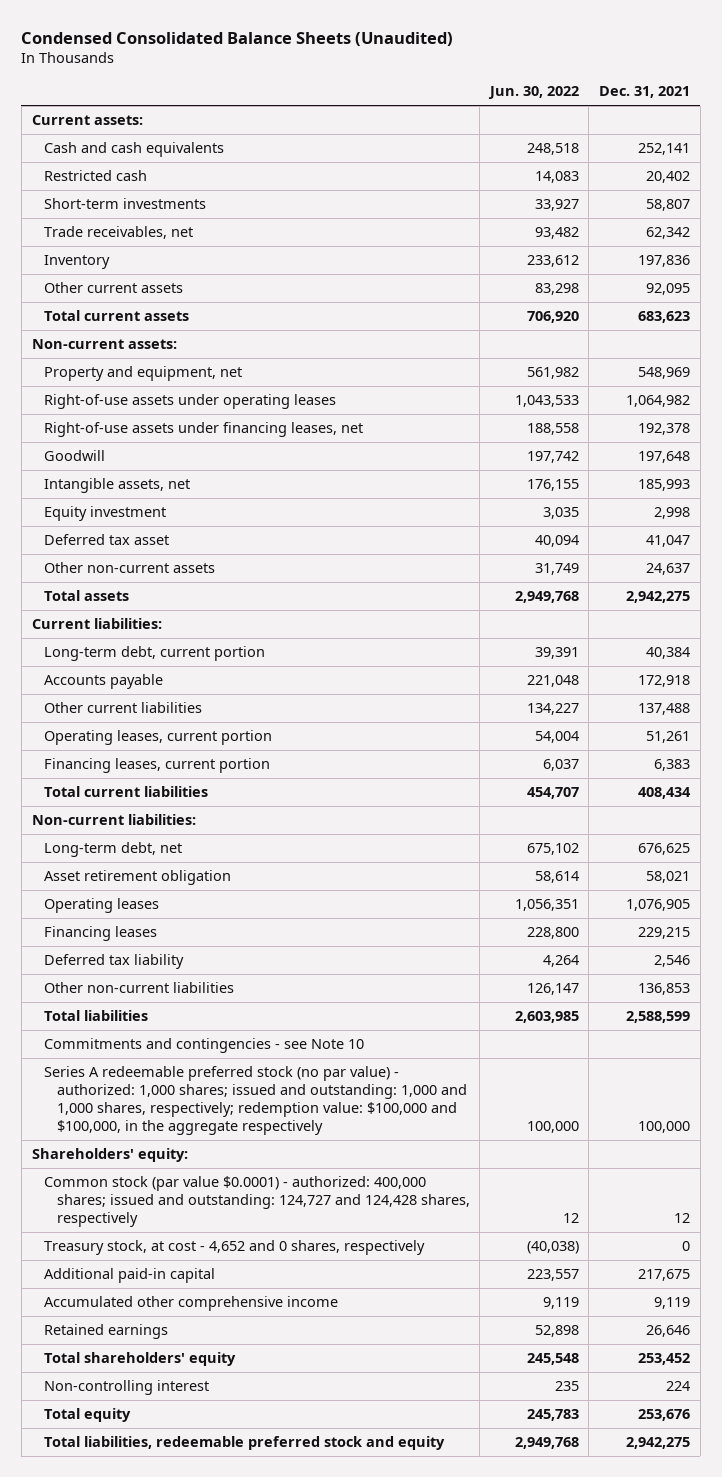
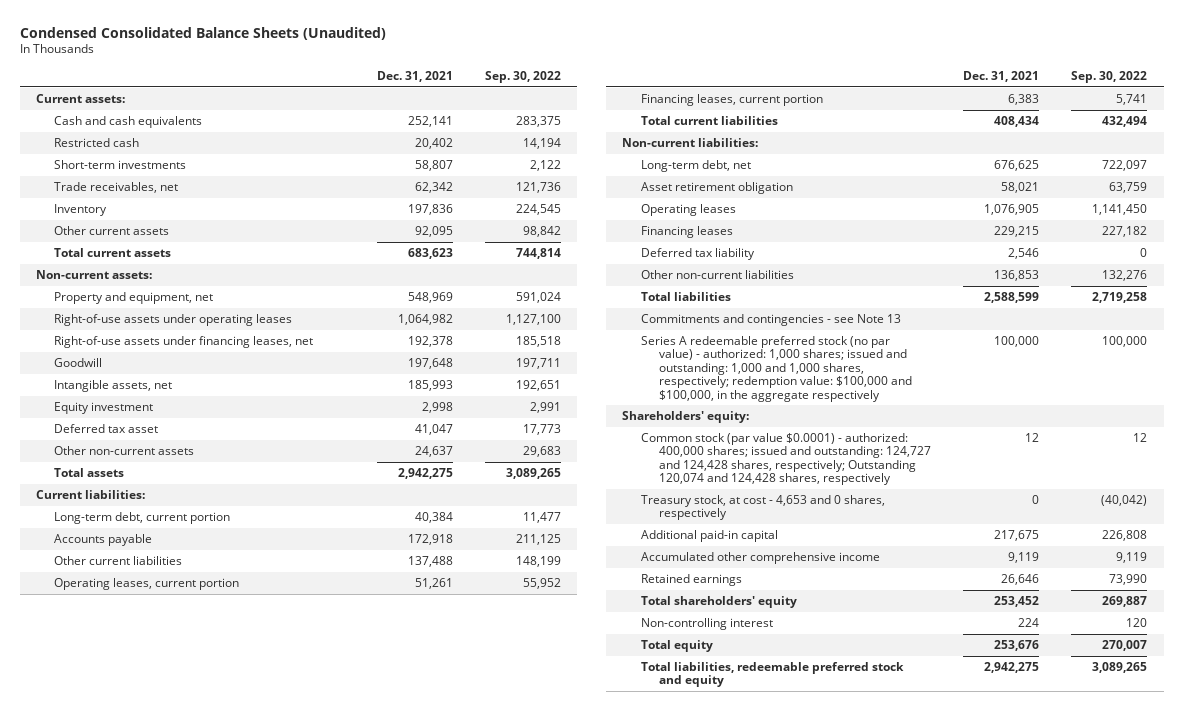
[487,86,579,100] Jun. 30, 2022 -> none
none -> [484,71,561,84] Sep. 30, 2022
[44,1038,365,1054] Commitments and contingencies - see Note 10 -> [640,313,901,326] Commitments and contingencies - see Note 13
[44,1176,470,1228] Common stock (par value $0.0001) - authorized: 400,000 shares; issued and outstanding: 124,727 and 124,428 shares, respectively -> [640,432,932,486] Common stock (par value $0.0001) - authorized: 400,000 shares; issued and outstanding: 124,727 and 124,428 shares, respectively; Outstanding 120,074 and 124,428 shares, respectively
[44,1240,426,1256] Treasury stock, at cost - 4,652 and 0 shares, respectively -> [640,494,885,521] Treasury stock, at cost - 4,653 and 0 shares, respectively

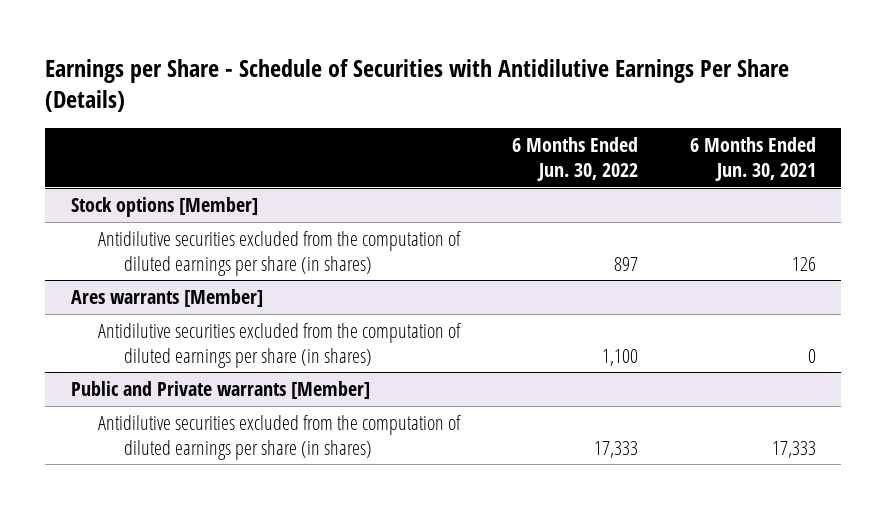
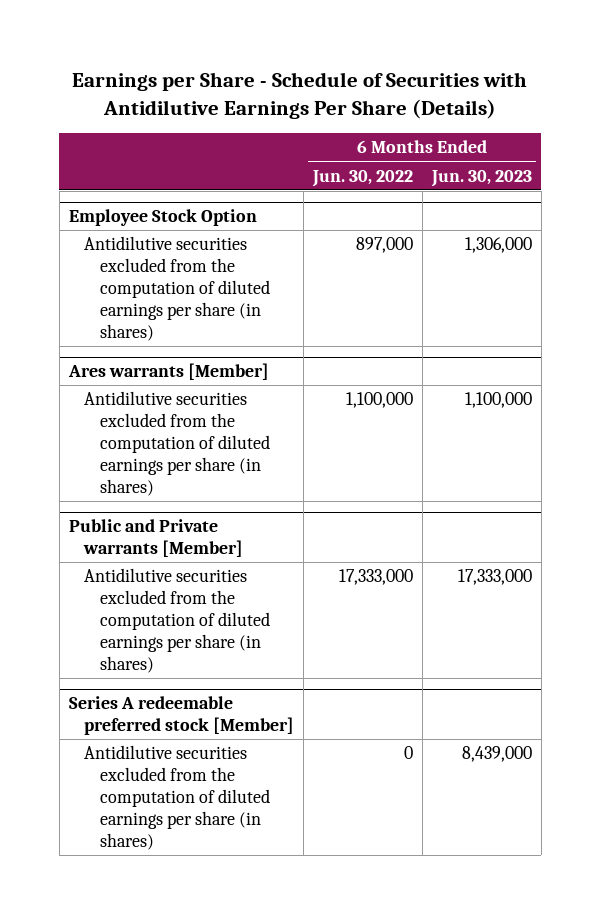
[689,137,816,182] 6 Months Ended Jun. 30, 2021 -> none
none -> [430,169,532,187] Jun. 30, 2023
[71,196,259,217] Stock options [Member] -> [68,209,257,227] Employee Stock Option
[613,256,638,271] 897 -> [355,237,413,254] 897,000
[601,348,638,366] 1,100 -> [345,392,413,409] 1,100,000
[593,440,638,458] 17,333 -> [338,569,413,586] 17,333,000
none -> [68,696,295,736] Series A redeemable preferred stock [Member]
none -> [84,745,270,851] Antidilutive securities excluded from the computation of diluted earnings per share (in shares)

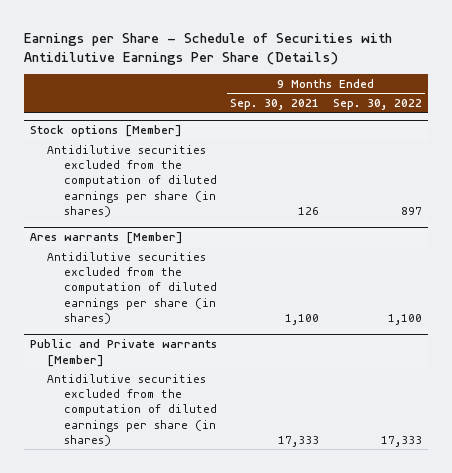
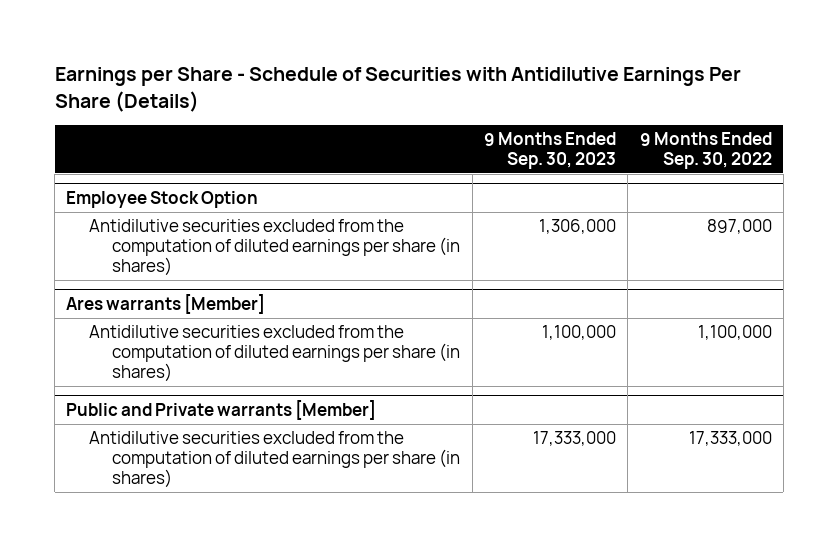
[230,98,320,110] Sep. 30, 2021 -> none
none -> [484,132,617,169] 9 Months Ended Sep. 30, 2023
[30,125,183,138] Stock options [Member] -> [66,191,259,209] Employee Stock Option
[400,206,422,215] 897 -> [706,219,772,235] 897,000
[387,313,422,325] 1,100 -> [697,325,772,341] 1,100,000
[380,435,422,447] 17,333 -> [688,431,772,447] 17,333,000

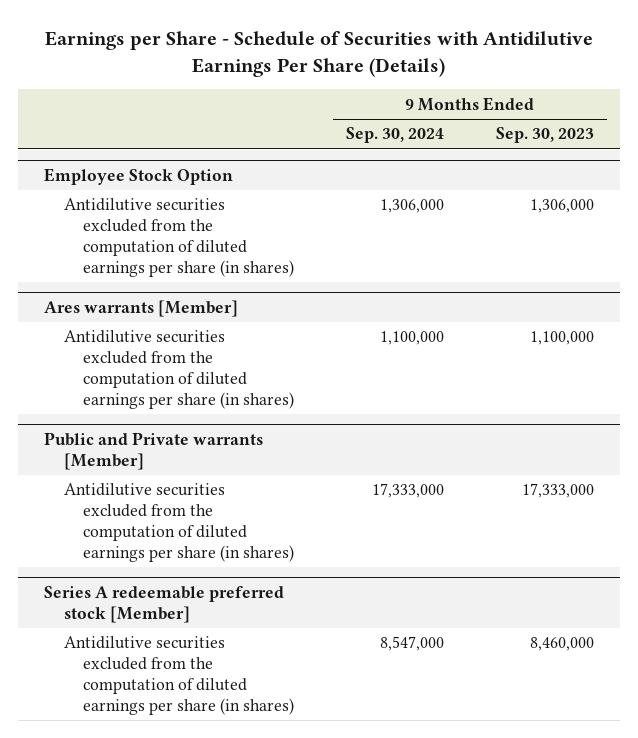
[639,132,772,169] 9 Months Ended Sep. 30, 2022 -> none
none -> [346,127,445,144] Sep. 30, 2024
none -> [44,585,285,623] Series A redeemable preferred stock [Member]
none -> [63,636,295,716] Antidilutive securities excluded from the computation of diluted earnings per share (in shares)

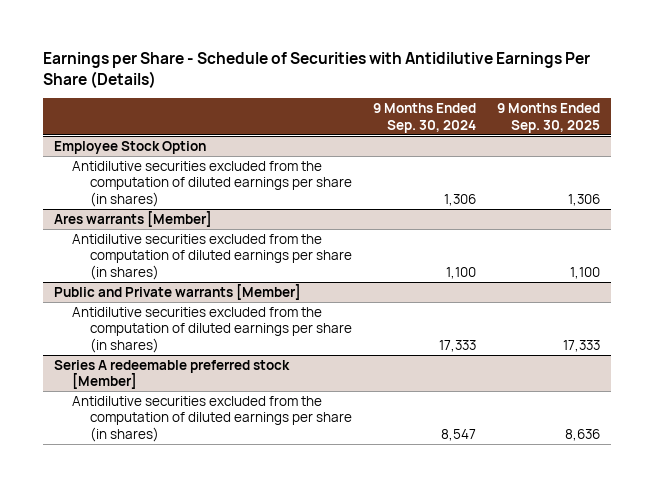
[496,127,595,144] Sep. 30, 2023 -> none
none -> [497,103,601,133] 9 Months Ended Sep. 30, 2025
[380,199,445,214] 1,306,000 -> [444,193,477,206] 1,306
[380,331,445,346] 1,100,000 -> [446,266,477,279] 1,100
[372,483,445,499] 17,333,000 -> [439,339,477,352] 17,333
[380,636,445,652] 8,547,000 -> [441,428,477,441] 8,547

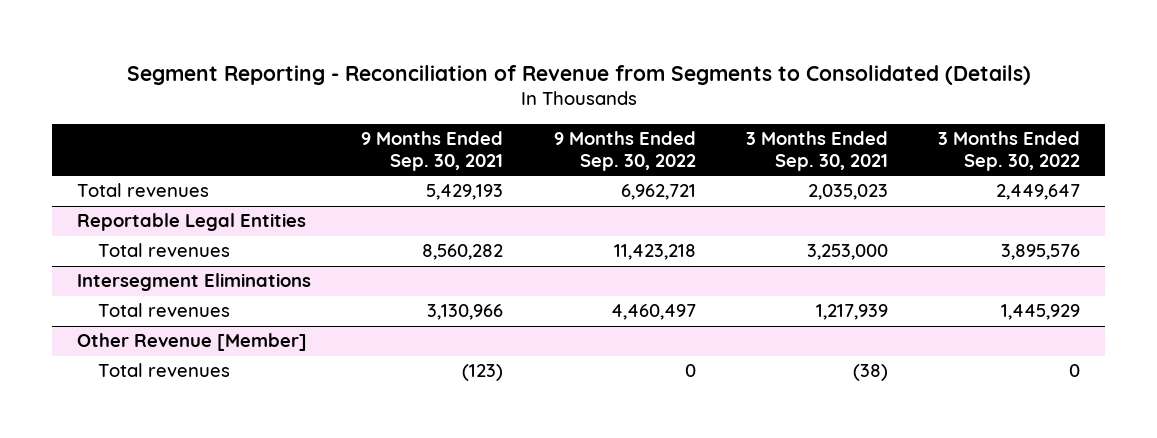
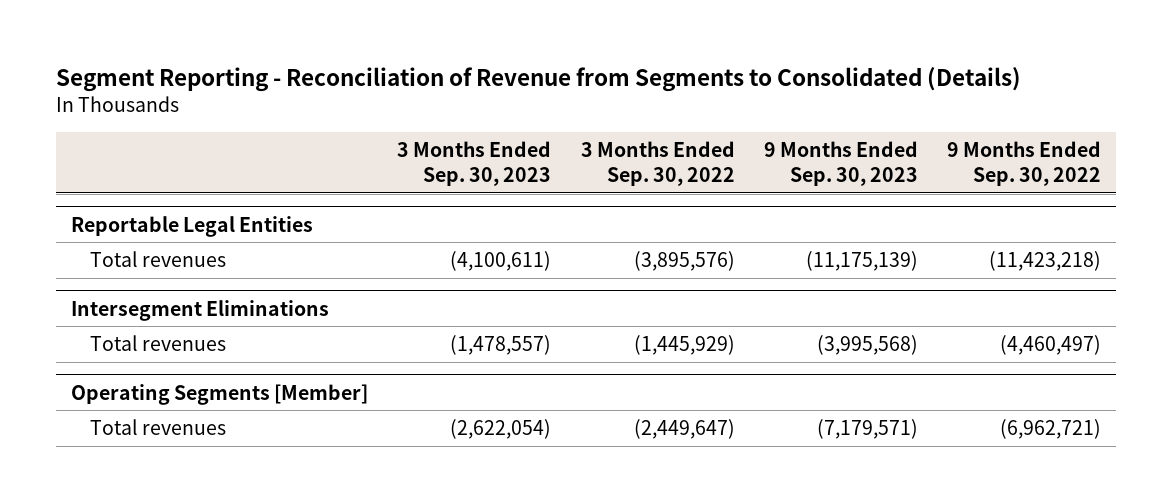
[361,131,504,171] 9 Months Ended Sep. 30, 2021 -> none
[746,131,889,171] 3 Months Ended Sep. 30, 2021 -> none
none -> [397,140,552,186] 3 Months Ended Sep. 30, 2023
none -> [763,140,918,186] 9 Months Ended Sep. 30, 2023
[77,183,210,198] Total revenues -> none
[613,244,696,261] 11,423,218 -> [989,251,1102,272] (11,423,218)
[1001,244,1081,261] 3,895,576 -> [633,251,735,272] (3,895,576)
[77,333,308,352] Other Revenue [Member] -> none
[610,304,696,321] 4,460,497 -> [1000,335,1102,356] (4,460,497)
[1001,304,1081,321] 1,445,929 -> [633,335,735,356] (1,445,929)
none -> [70,383,368,405] Operating Segments [Member]
[684,364,696,378] 0 -> [1000,419,1102,440] (6,962,721)
[1069,364,1081,378] 0 -> [633,419,735,440] (2,449,647)

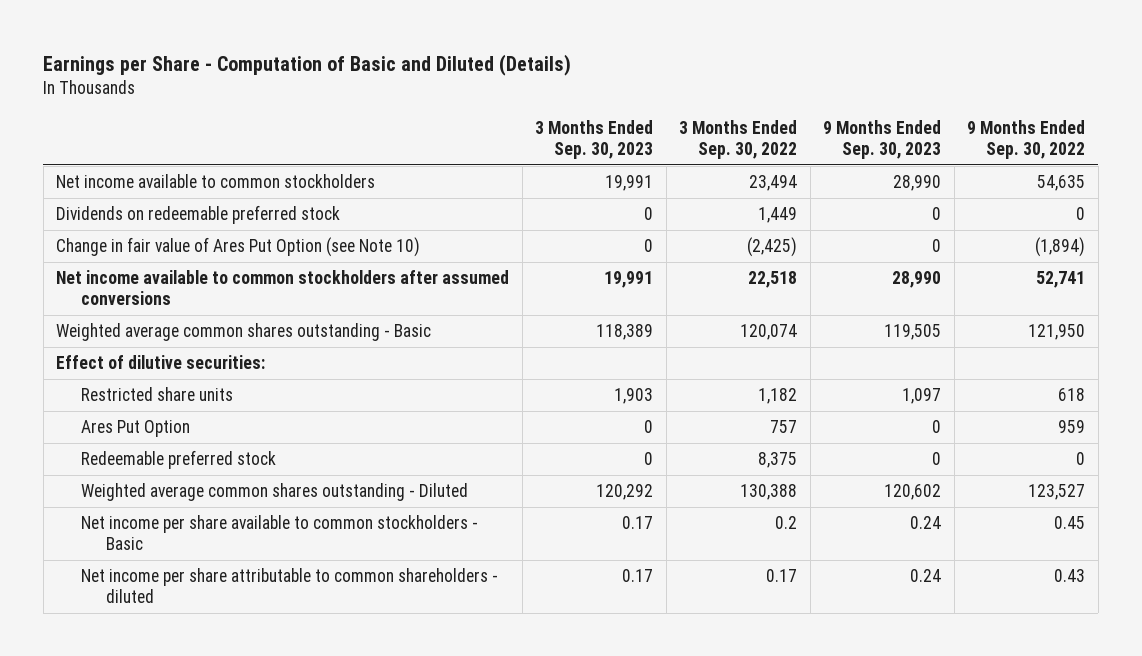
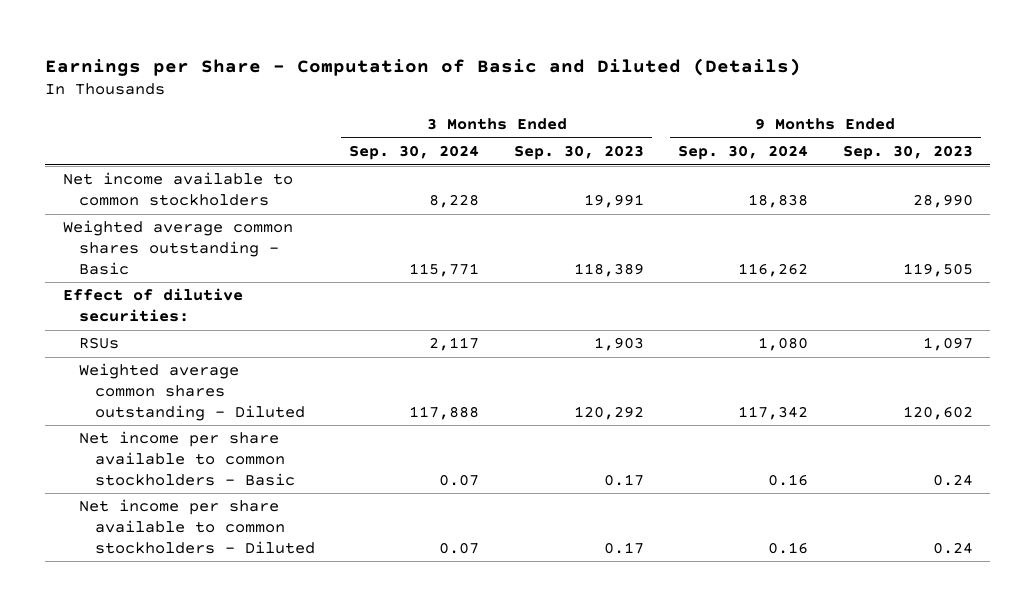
[679,120,798,160] 3 Months Ended Sep. 30, 2022 -> none
[967,120,1086,160] 9 Months Ended Sep. 30, 2022 -> none
none -> [349,145,480,161] Sep. 30, 2024
none -> [678,145,809,161] Sep. 30, 2024
[56,205,341,225] Dividends on redeemable preferred stock -> none
[56,237,421,258] Change in fair value of Ares Put Option (see Note 10) -> none
[56,270,510,305] Net income available to common stockholders after assumed conversions -> none
[81,420,191,438] Ares Put Option -> none
[81,450,277,470] Redeemable preferred stock -> none
[81,387,234,402] Restricted share units -> [78,337,119,350] RSUs
[81,568,499,603] Net income per share attributable to common shareholders - diluted -> [78,499,315,554] Net income per share available to common stockholders - Diluted

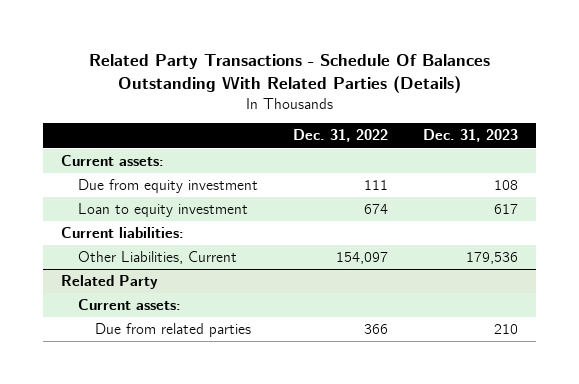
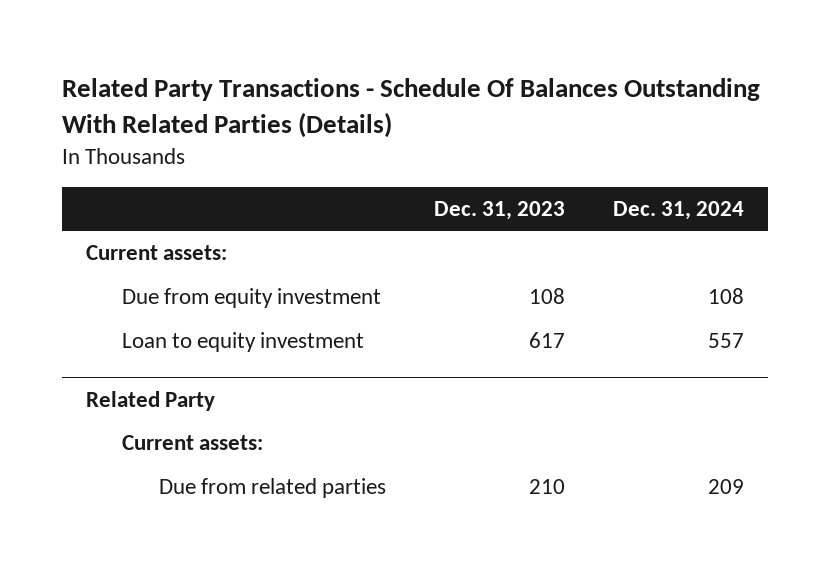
[293,129,389,143] Dec. 31, 2022 -> none
none -> [612,200,744,220] Dec. 31, 2024
[60,227,184,239] Current liabilities: -> none
[78,251,238,265] Other Liabilities, Current -> none

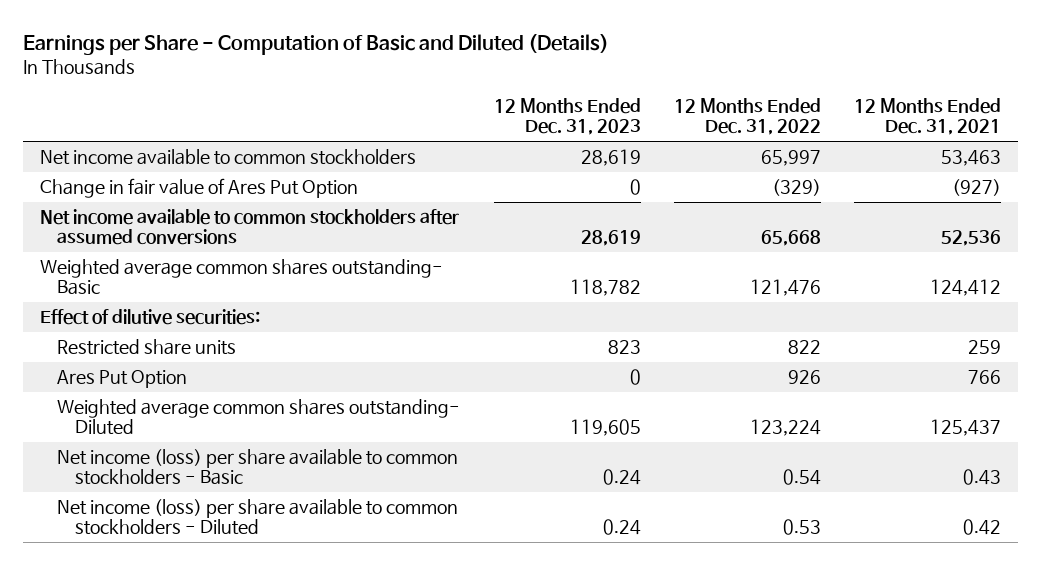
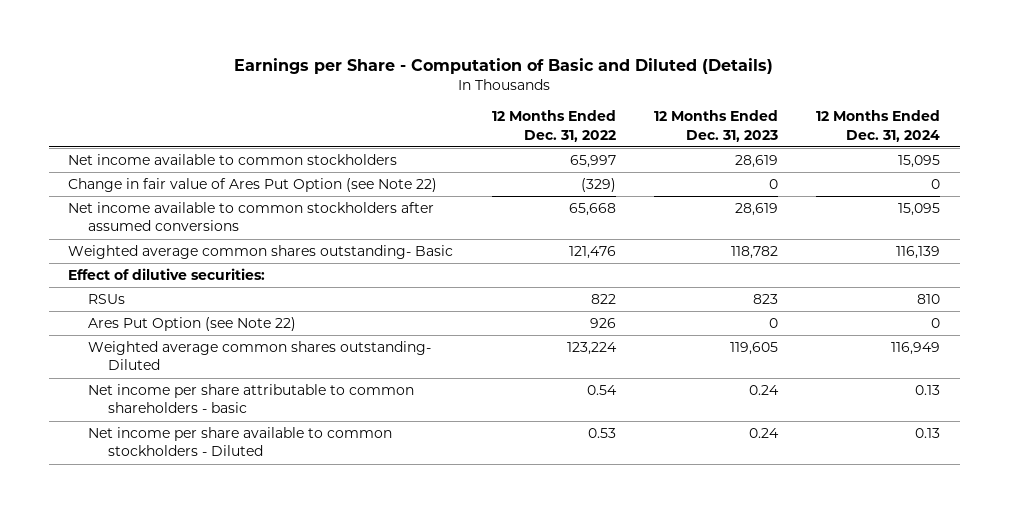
[854,98,1002,136] 12 Months Ended Dec. 31, 2021 -> none
none -> [816,110,941,142] 12 Months Ended Dec. 31, 2024
[39,178,358,199] Change in fair value of Ares Put Option -> [68,178,438,193] Change in fair value of Ares Put Option (see Note 22)
[57,339,237,356] Restricted share units -> [87,294,125,305] RSUs
[57,370,188,389] Ares Put Option -> [87,317,296,332] Ares Put Option (see Note 22)
[57,449,459,486] Net income (loss) per share available to common stockholders - Basic -> [87,384,414,414] Net income per share attributable to common shareholders - basic
[57,499,459,536] Net income (loss) per share available to common stockholders - Diluted -> [87,427,392,457] Net income per share available to common stockholders - Diluted

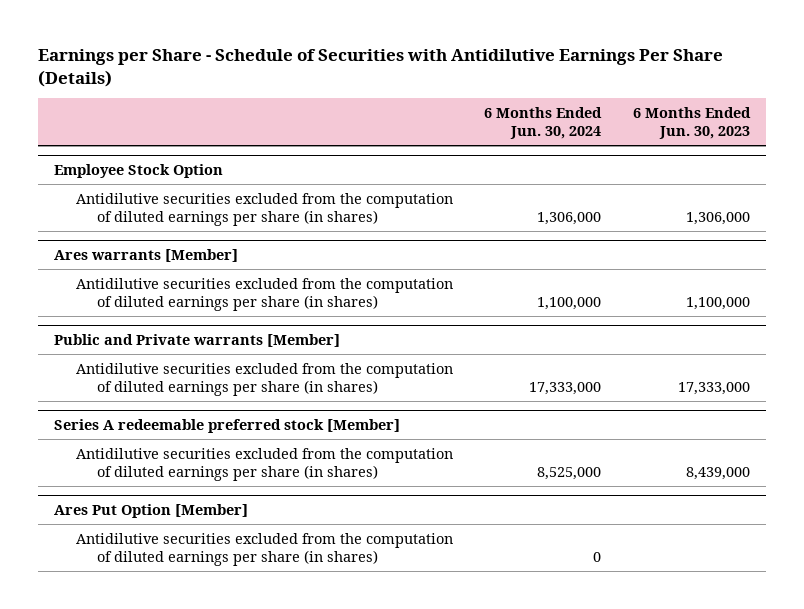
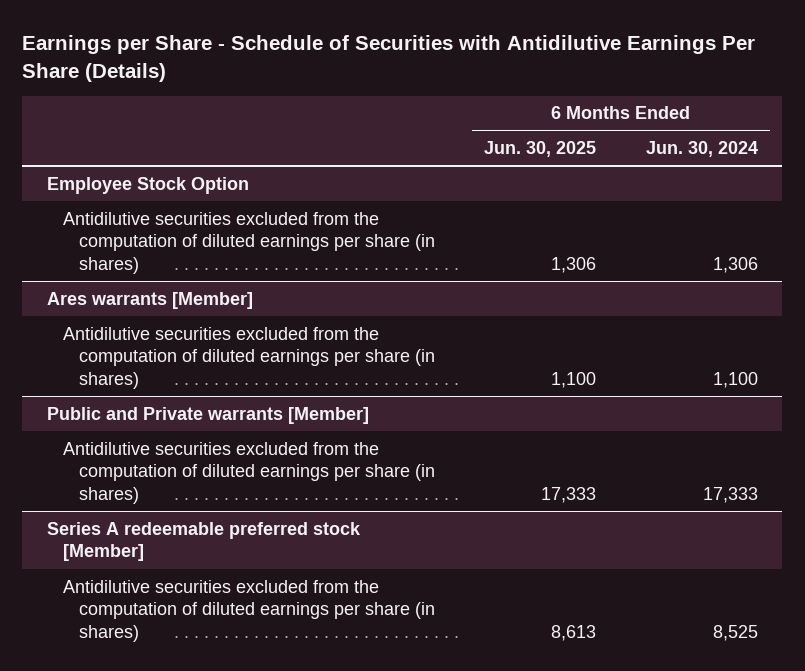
[633,107,752,140] 6 Months Ended Jun. 30, 2023 -> none
none -> [484,140,597,157] Jun. 30, 2025
[537,211,602,225] 1,306,000 -> [712,257,758,274] 1,306
[537,296,602,310] 1,100,000 -> [712,372,758,389] 1,100
[529,381,602,395] 17,333,000 -> [702,487,758,504] 17,333
[53,503,248,518] Ares Put Option [Member] -> none
[75,532,453,566] Antidilutive securities excluded from the computation of diluted earnings per share (in shares) -> none
[537,466,602,480] 8,525,000 -> [712,625,758,642] 8,525

